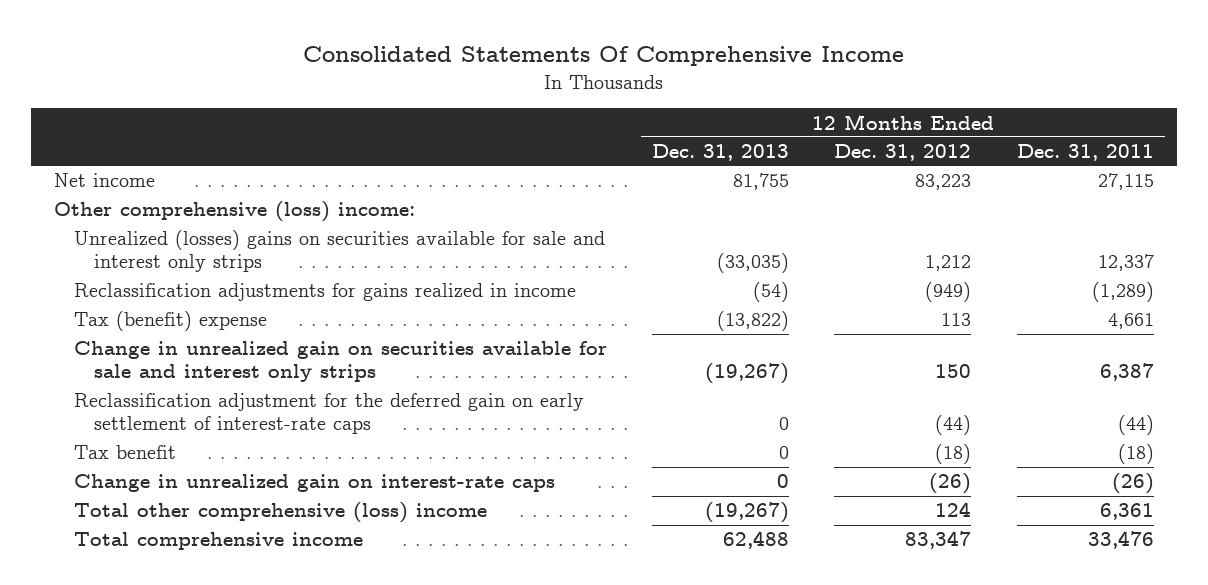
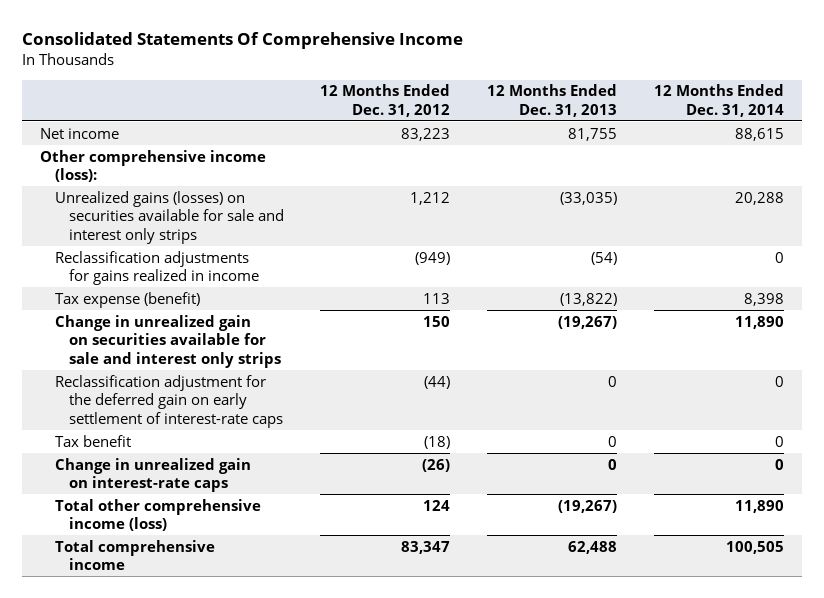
[1016,144,1154,162] Dec. 31, 2011 -> none
none -> [653,84,784,117] 12 Months Ended Dec. 31, 2014
[53,201,415,223] Other comprehensive (loss) income: -> [40,149,267,183] Other comprehensive income (loss):
[73,230,605,273] Unrealized (losses) gains on securities available for sale and interest only strips -> [54,190,284,244] Unrealized gains (losses) on securities available for sale and interest only strips
[73,311,267,332] Tax (benefit) expense -> [54,291,200,308] Tax expense (benefit)
[73,502,487,524] Total other comprehensive (loss) income -> [54,498,261,532] Total other comprehensive income (loss)

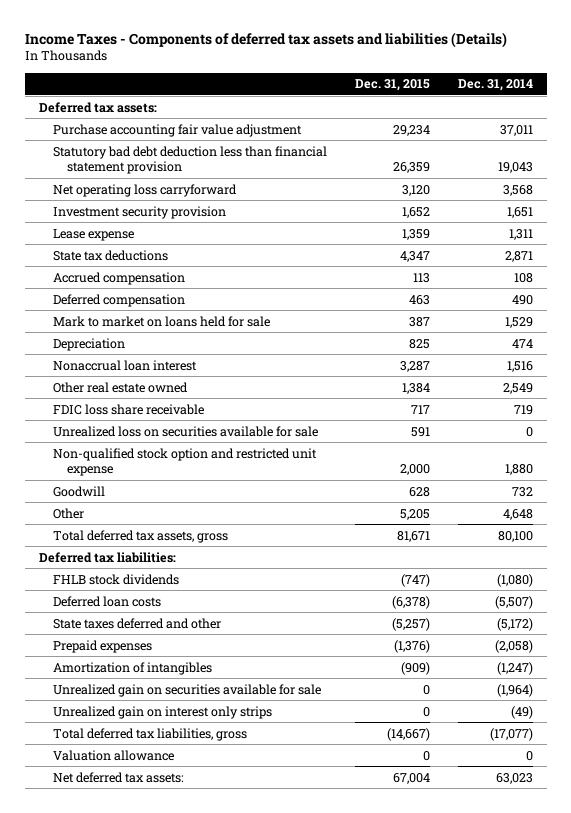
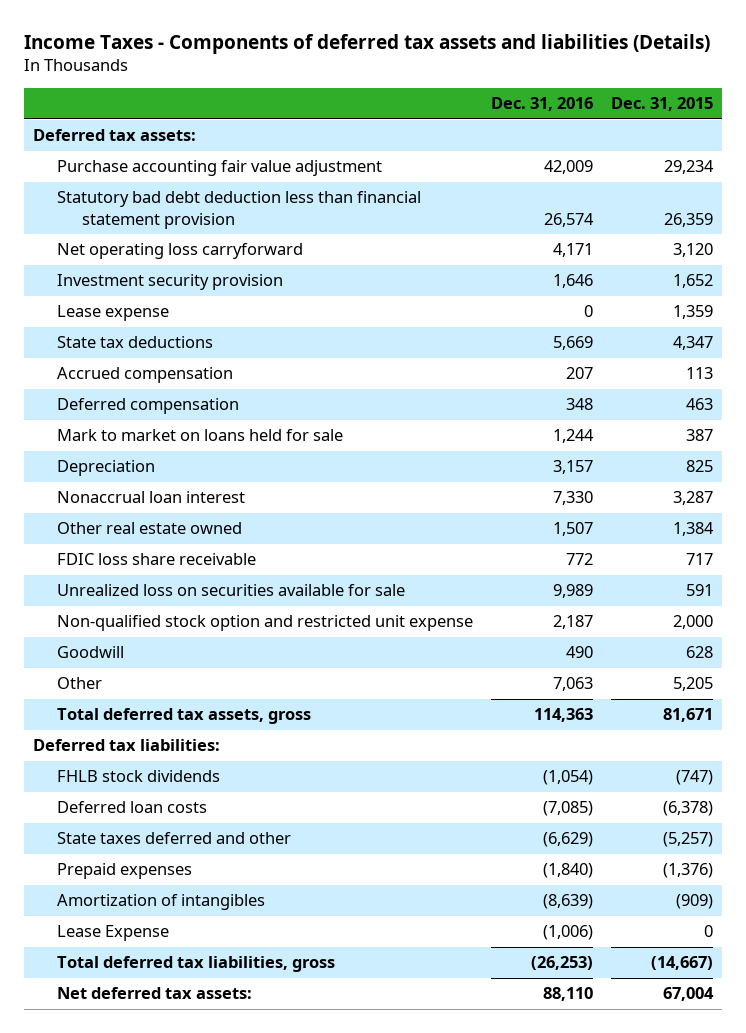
[457,79,533,92] Dec. 31, 2014 -> none
none -> [491,97,594,112] Dec. 31, 2016
[52,705,272,719] Unrealized gain on interest only strips -> none
[52,683,321,697] Unrealized gain on securities available for sale -> [57,925,170,942] Lease Expense
[52,749,174,761] Valuation allowance -> none

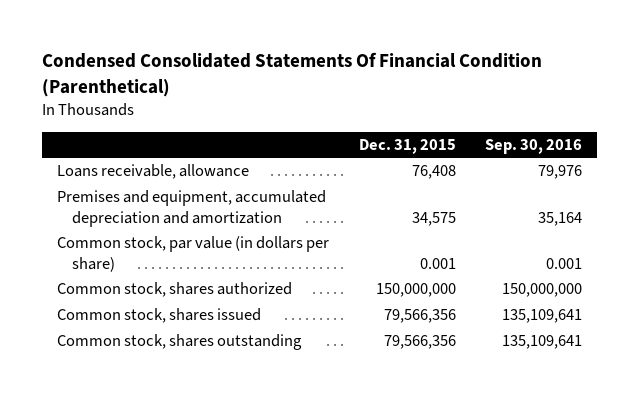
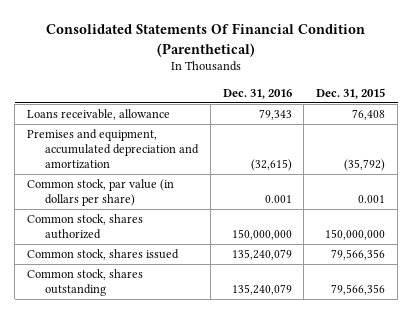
[41,52,542,97] Condensed Consolidated Statements Of Financial Condition (Parenthetical) -> [46,23,366,57] Consolidated Statements Of Financial Condition (Parenthetical)
[485,138,583,154] Sep. 30, 2016 -> none
none -> [222,88,292,99] Dec. 31, 2016
[411,211,456,226] 34,575 -> [344,159,386,172] (35,792)

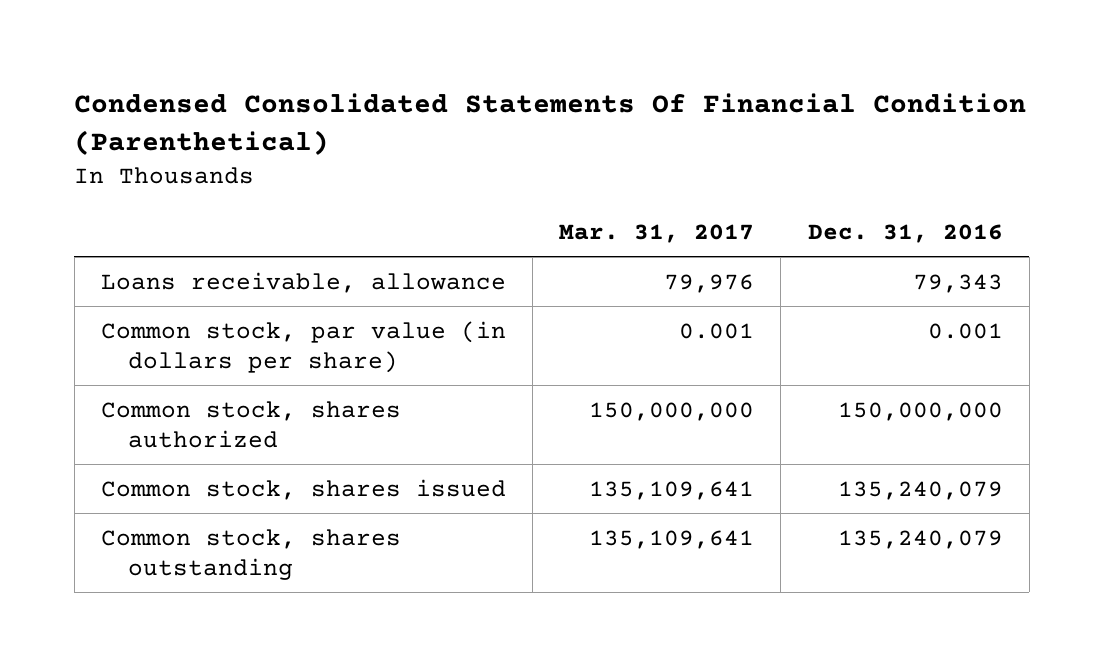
[46,23,366,57] Consolidated Statements Of Financial Condition (Parenthetical) -> [74,92,1027,155] Condensed Consolidated Statements Of Financial Condition (Parenthetical)
[316,87,386,99] Dec. 31, 2015 -> none
none -> [559,223,755,243] Mar. 31, 2017
[27,128,199,170] Premises and equipment, accumulated depreciation and amortization -> none

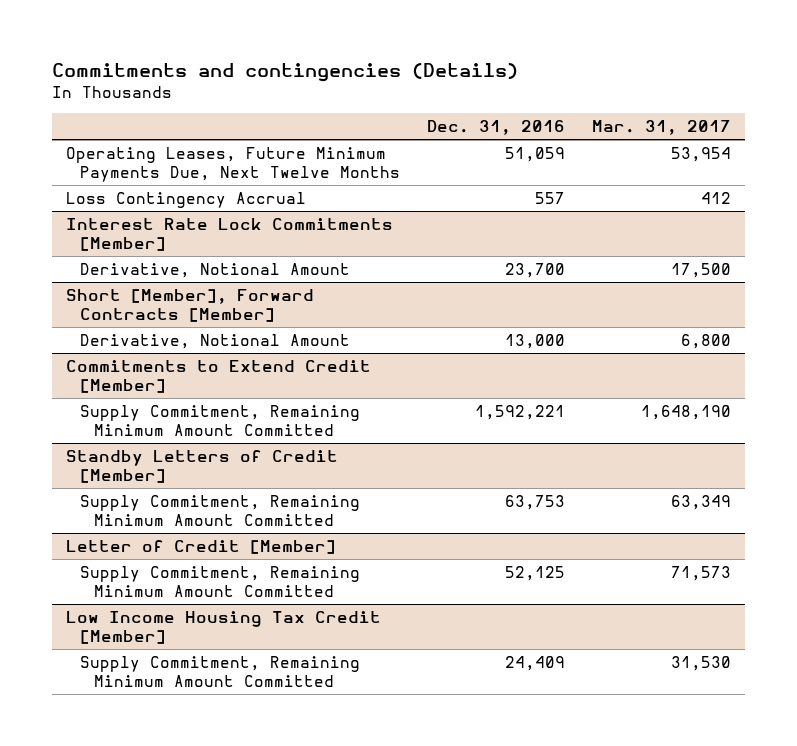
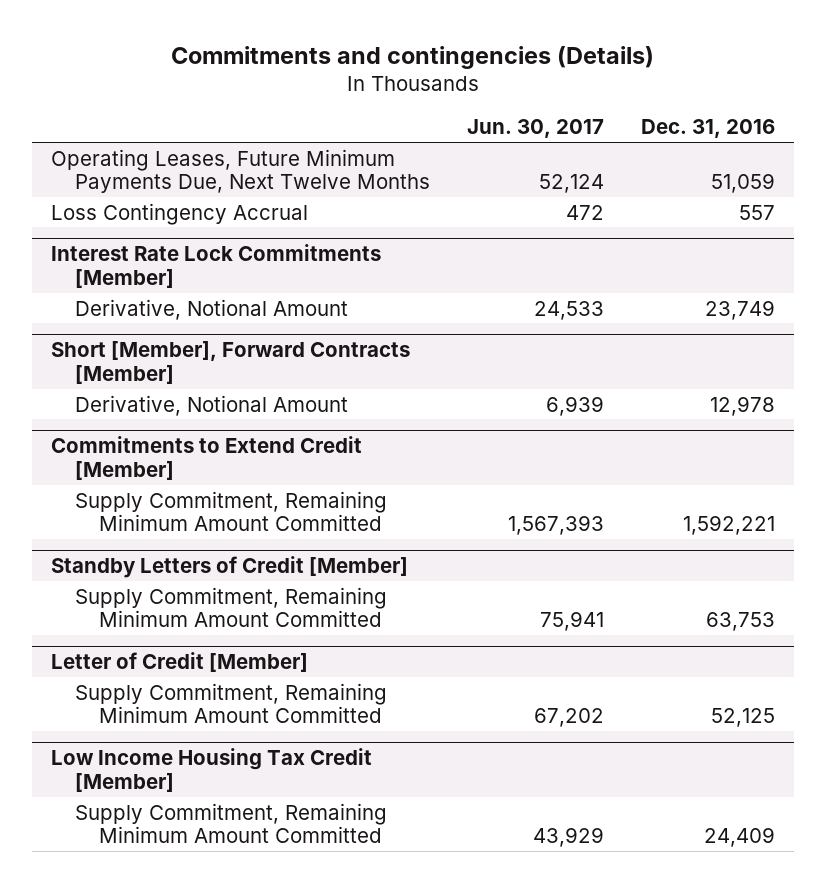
[592,120,732,136] Mar. 31, 2017 -> none
none -> [466,119,604,139] Jun. 30, 2017
[505,262,566,278] 23,700 -> [705,299,776,320] 23,749
[505,333,566,349] 13,000 -> [710,395,776,416] 12,978

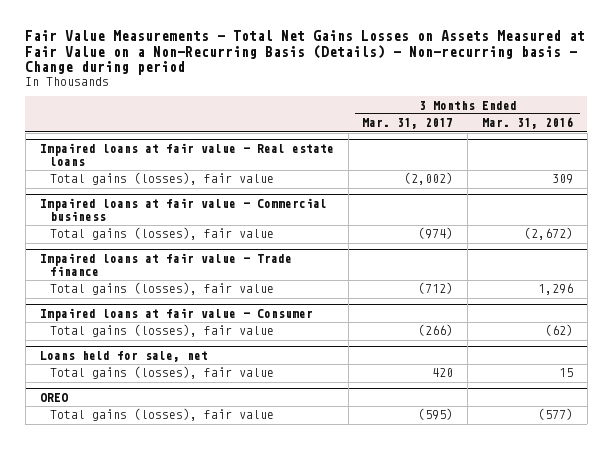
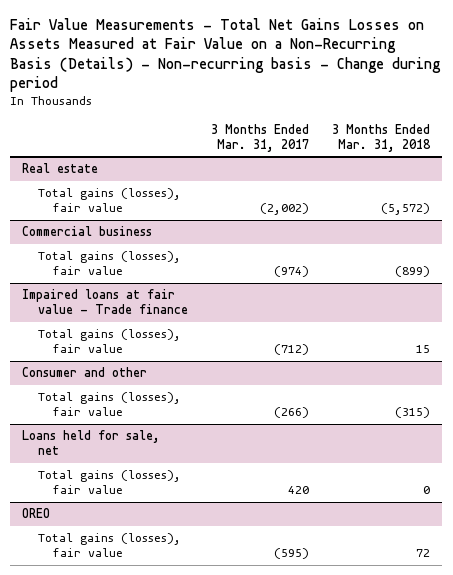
[482,117,574,130] Mar. 31, 2016 -> none
none -> [332,123,432,152] 3 Months Ended Mar. 31, 2018
[39,143,334,167] Impaired loans at fair value - Real estate loans -> none
none -> [22,163,99,174] Real estate
[39,198,327,222] Impaired loans at fair value - Commercial business -> none
none -> [22,226,153,237] Commercial business
[39,308,313,322] Impaired loans at fair value - Consumer -> [22,367,148,378] Consumer and other

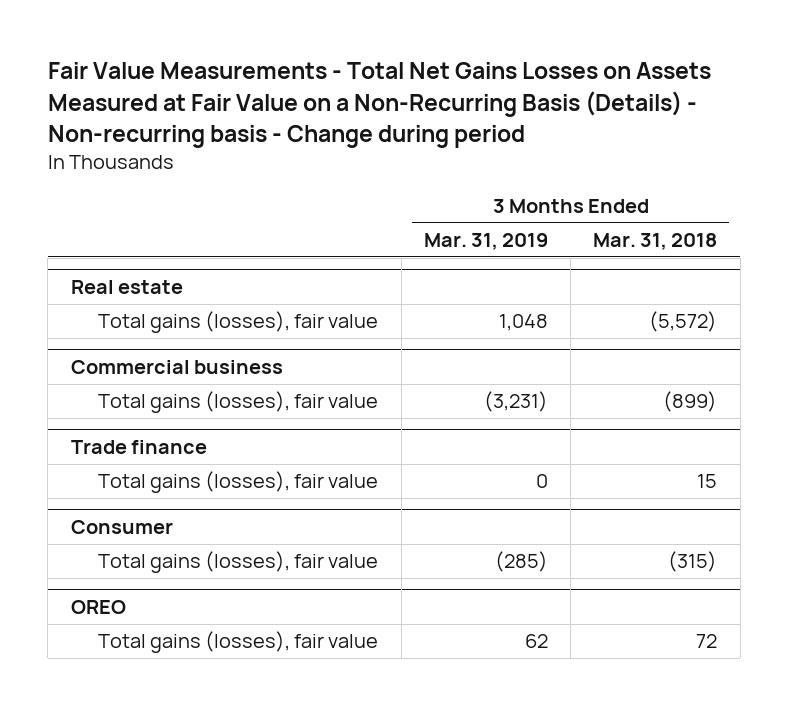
[211,123,310,152] 3 Months Ended Mar. 31, 2017 -> none
none -> [423,233,548,251] Mar. 31, 2019
[22,289,188,315] Impaired loans at fair value - Trade finance -> [70,440,207,455] Trade finance
[22,367,148,378] Consumer and other -> [70,520,173,535] Consumer
[22,430,161,456] Loans held for sale, net -> none
[37,470,181,495] Total gains (losses), fair value -> none

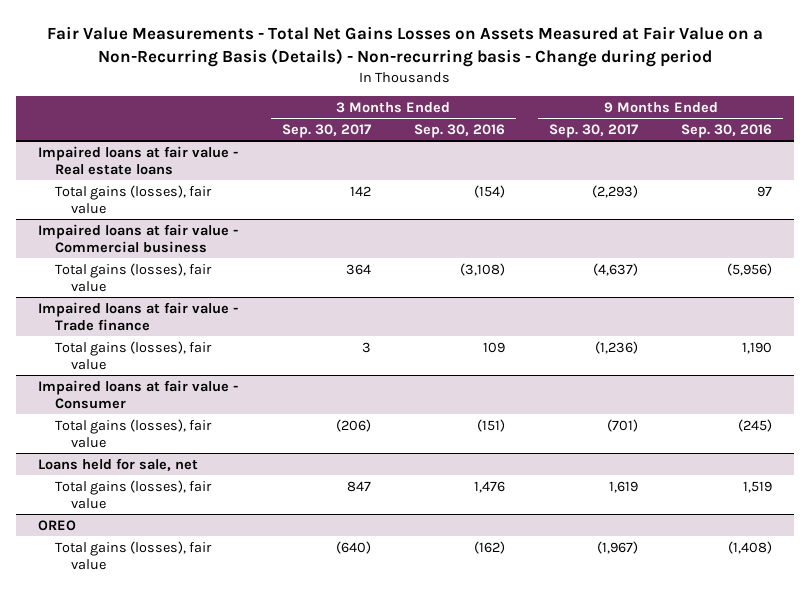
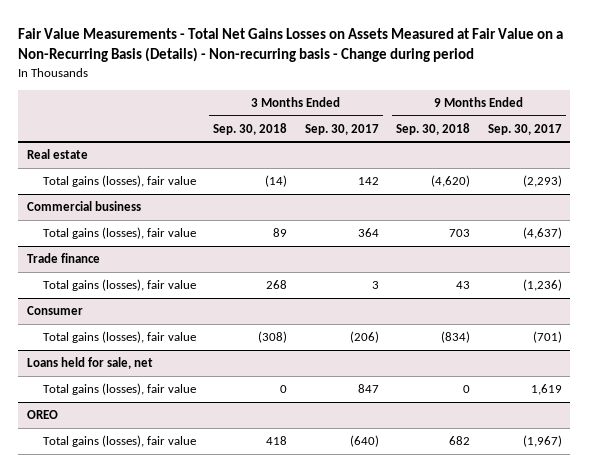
[414,123,506,138] Sep. 30, 2016 -> none
[681,123,773,138] Sep. 30, 2016 -> none
none -> [213,122,288,135] Sep. 30, 2018
none -> [396,122,471,135] Sep. 30, 2018
[38,145,239,175] Impaired loans at fair value - Real estate loans -> none
none -> [27,149,89,160] Real estate
[38,223,239,253] Impaired loans at fair value - Commercial business -> none
none -> [27,201,142,212] Commercial business
[38,301,239,331] Impaired loans at fair value - Trade finance -> [27,253,101,264] Trade finance
[38,379,239,409] Impaired loans at fair value - Consumer -> [27,306,84,316] Consumer

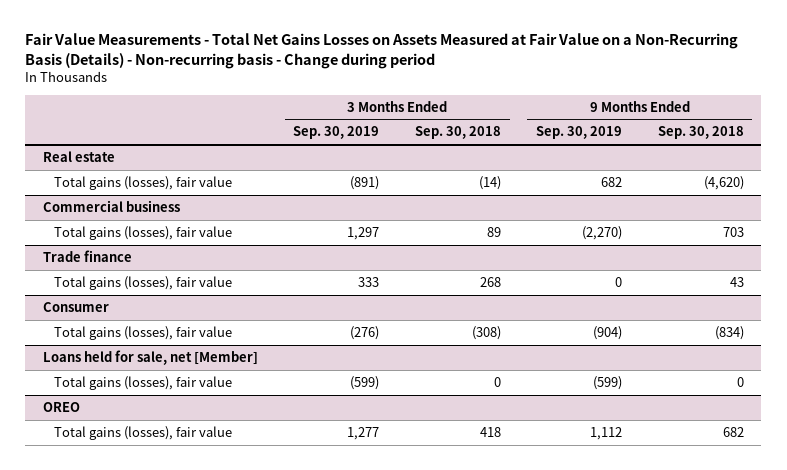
[304,123,379,135] Sep. 30, 2017 -> none
[487,123,562,135] Sep. 30, 2017 -> none
none -> [293,126,380,140] Sep. 30, 2019
none -> [536,126,623,140] Sep. 30, 2019
[27,357,154,370] Loans held for sale, net -> [42,349,258,365] Loans held for sale, net [Member]

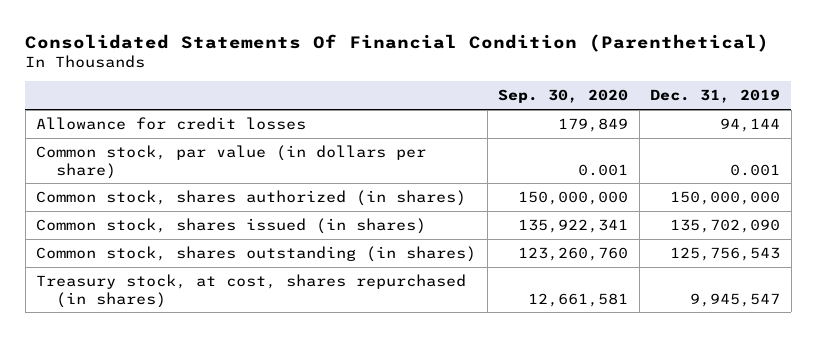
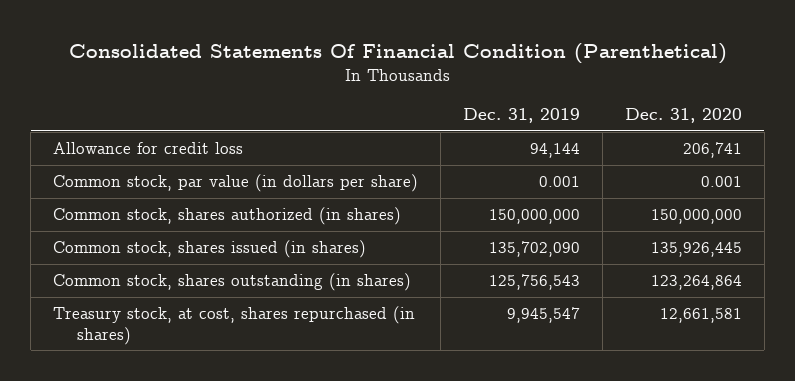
[498,89,629,104] Sep. 30, 2020 -> none
none -> [624,108,742,124] Dec. 31, 2020
[36,116,307,130] Allowance for credit losses -> [53,142,244,155] Allowance for credit loss

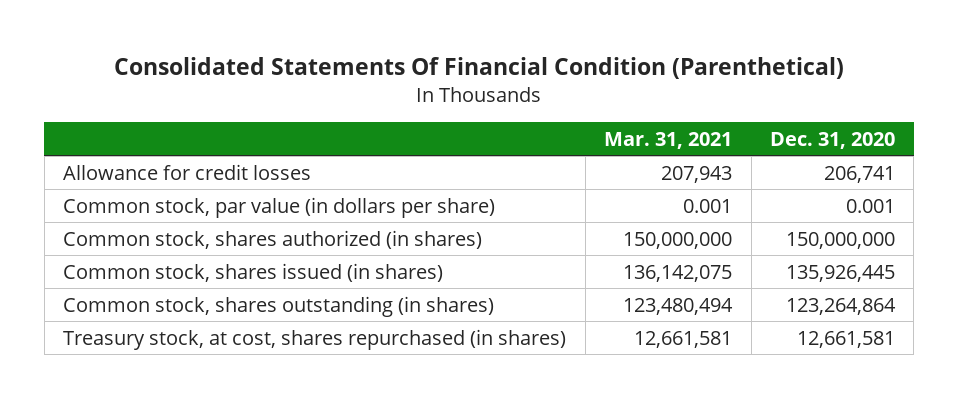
[463,108,581,124] Dec. 31, 2019 -> none
none -> [604,131,733,149] Mar. 31, 2021
[53,142,244,155] Allowance for credit loss -> [63,163,312,180] Allowance for credit losses

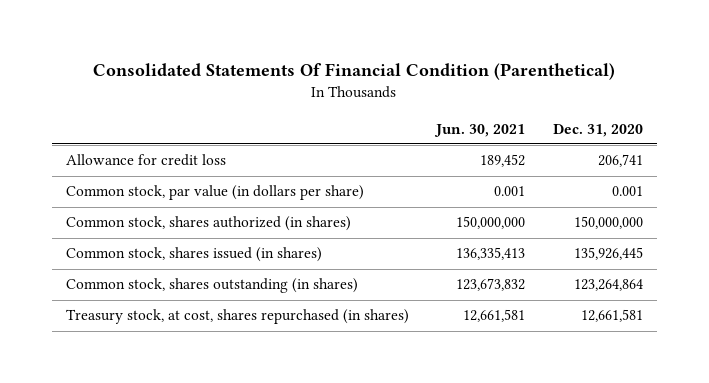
[604,131,733,149] Mar. 31, 2021 -> none
none -> [434,123,526,137] Jun. 30, 2021
[63,163,312,180] Allowance for credit losses -> [65,154,226,167] Allowance for credit loss

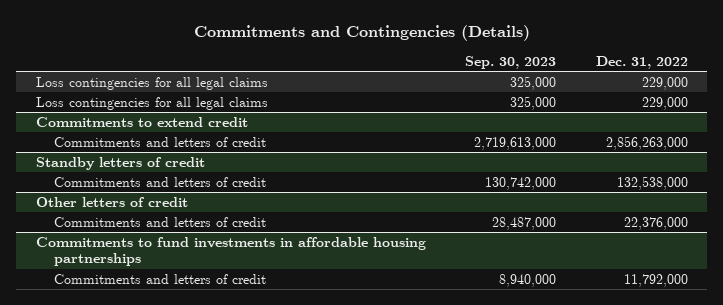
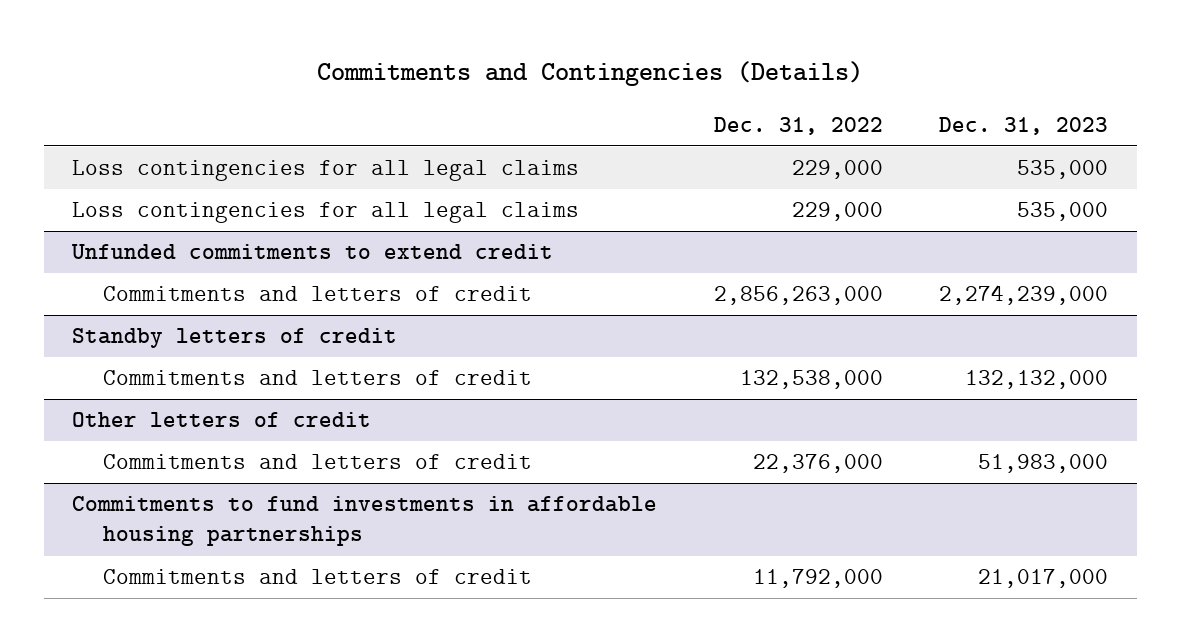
[465,55,557,69] Sep. 30, 2023 -> none
none -> [939,116,1109,135] Dec. 31, 2023
[35,116,248,127] Commitments to extend credit -> [71,244,554,260] Unfunded commitments to extend credit

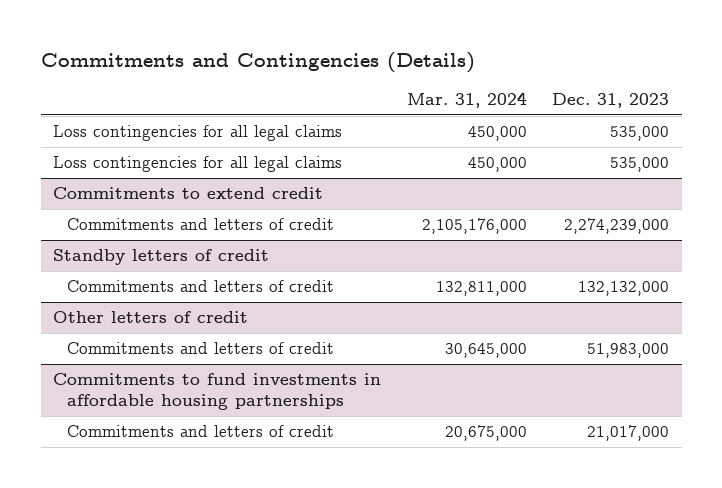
[713,116,883,135] Dec. 31, 2022 -> none
none -> [406,91,527,108] Mar. 31, 2024
[71,244,554,260] Unfunded commitments to extend credit -> [53,187,324,200] Commitments to extend credit

